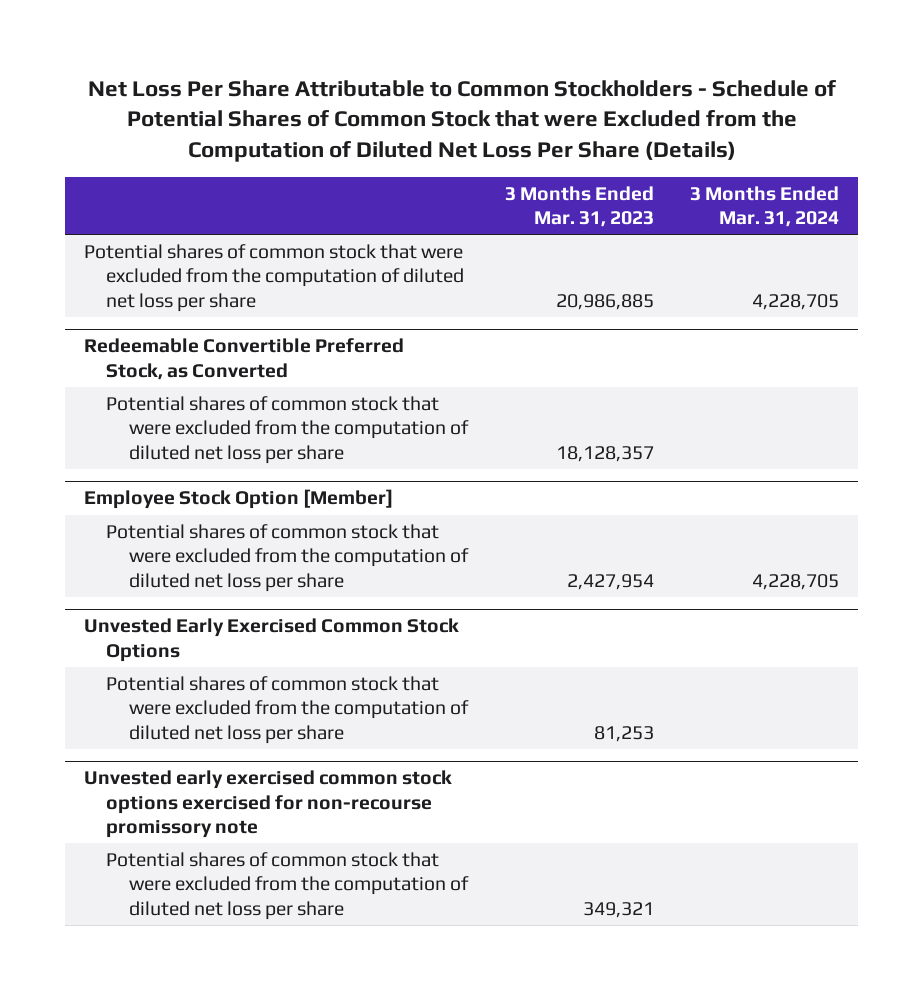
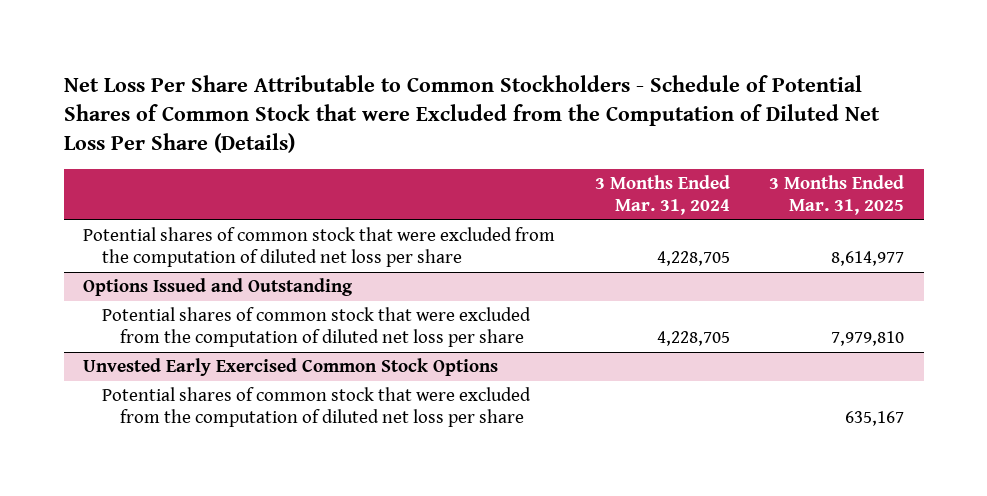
[504,185,654,227] 3 Months Ended Mar. 31, 2023 -> none
none -> [768,175,904,215] 3 Months Ended Mar. 31, 2025
[83,338,404,380] Redeemable Convertible Preferred Stock, as Converted -> none
[106,396,469,464] Potential shares of common stock that were excluded from the computation of diluted net loss per share -> none
[83,489,393,510] Employee Stock Option [Member] -> [83,278,354,297] Options Issued and Outstanding
[83,770,452,838] Unvested early exercised common stock options exercised for non-recourse promissory note -> none
[106,852,469,920] Potential shares of common stock that were excluded from the computation of diluted net loss per share -> none

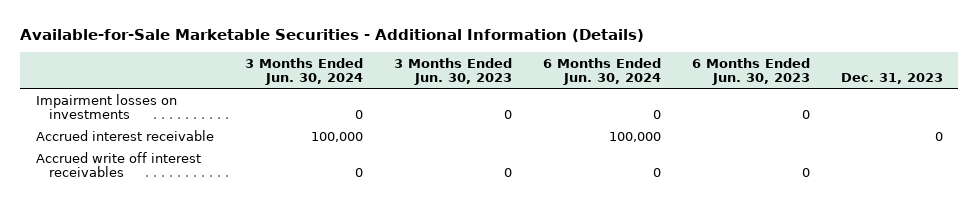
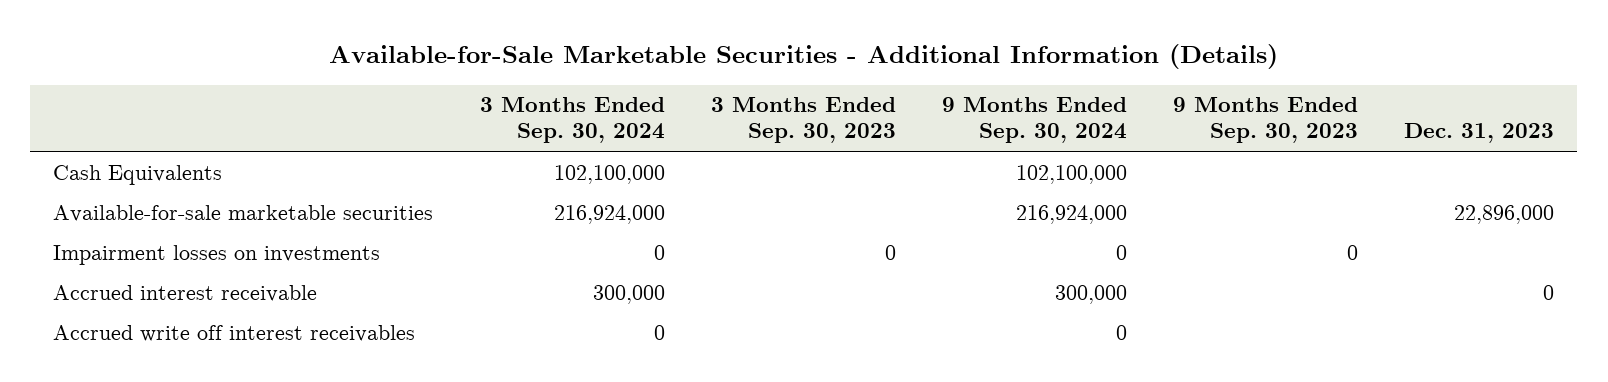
[244,57,363,85] 3 Months Ended Jun. 30, 2024 -> none
[393,57,512,85] 3 Months Ended Jun. 30, 2023 -> none
[542,57,661,85] 6 Months Ended Jun. 30, 2024 -> none
[691,57,810,85] 6 Months Ended Jun. 30, 2023 -> none
none -> [479,97,665,144] 3 Months Ended Sep. 30, 2024
none -> [710,97,896,144] 3 Months Ended Sep. 30, 2023
none -> [941,97,1127,144] 9 Months Ended Sep. 30, 2024
none -> [1173,97,1359,144] 9 Months Ended Sep. 30, 2023
none -> [53,164,223,185] Cash Equivalents
none -> [53,204,434,222] Available-for-sale marketable securities

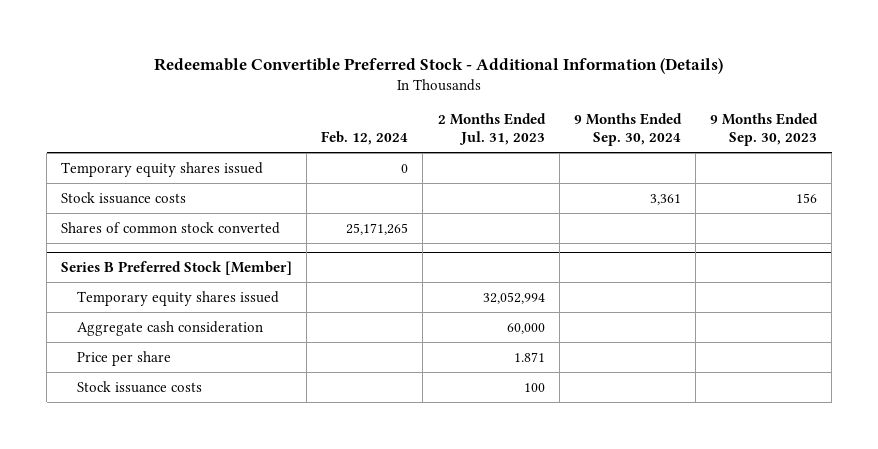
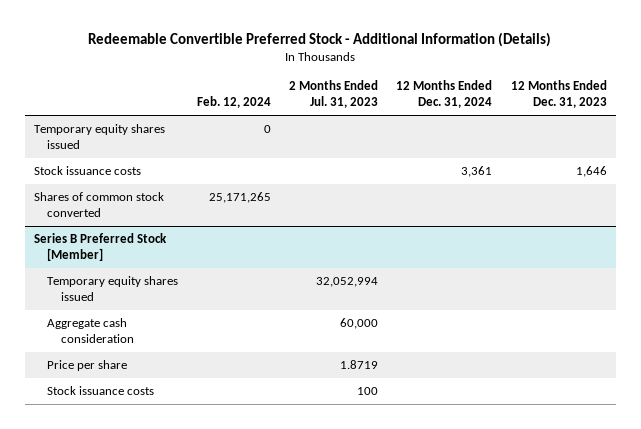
[573,113,682,147] 9 Months Ended Sep. 30, 2024 -> none
[709,113,818,147] 9 Months Ended Sep. 30, 2023 -> none
none -> [396,80,493,109] 12 Months Ended Dec. 31, 2024
none -> [510,80,607,109] 12 Months Ended Dec. 31, 2023
[513,351,545,362] 1.871 -> [340,359,379,369] 1.8719

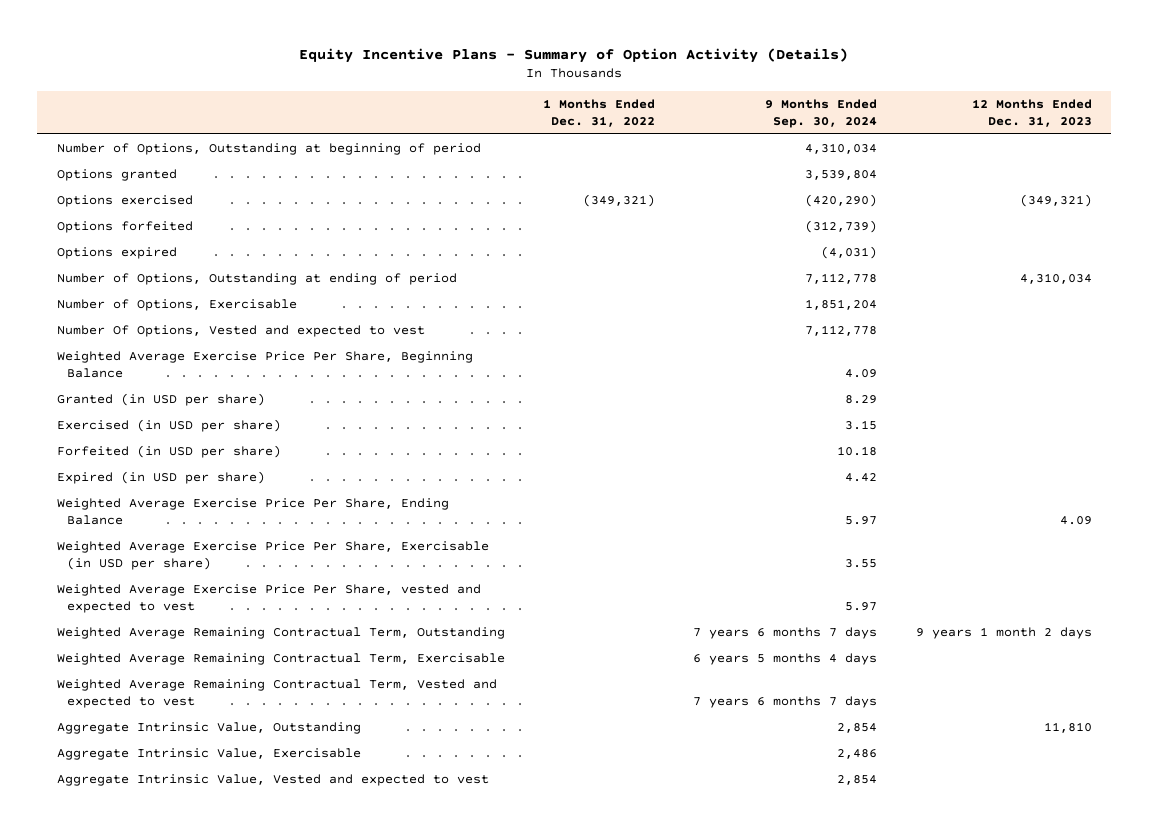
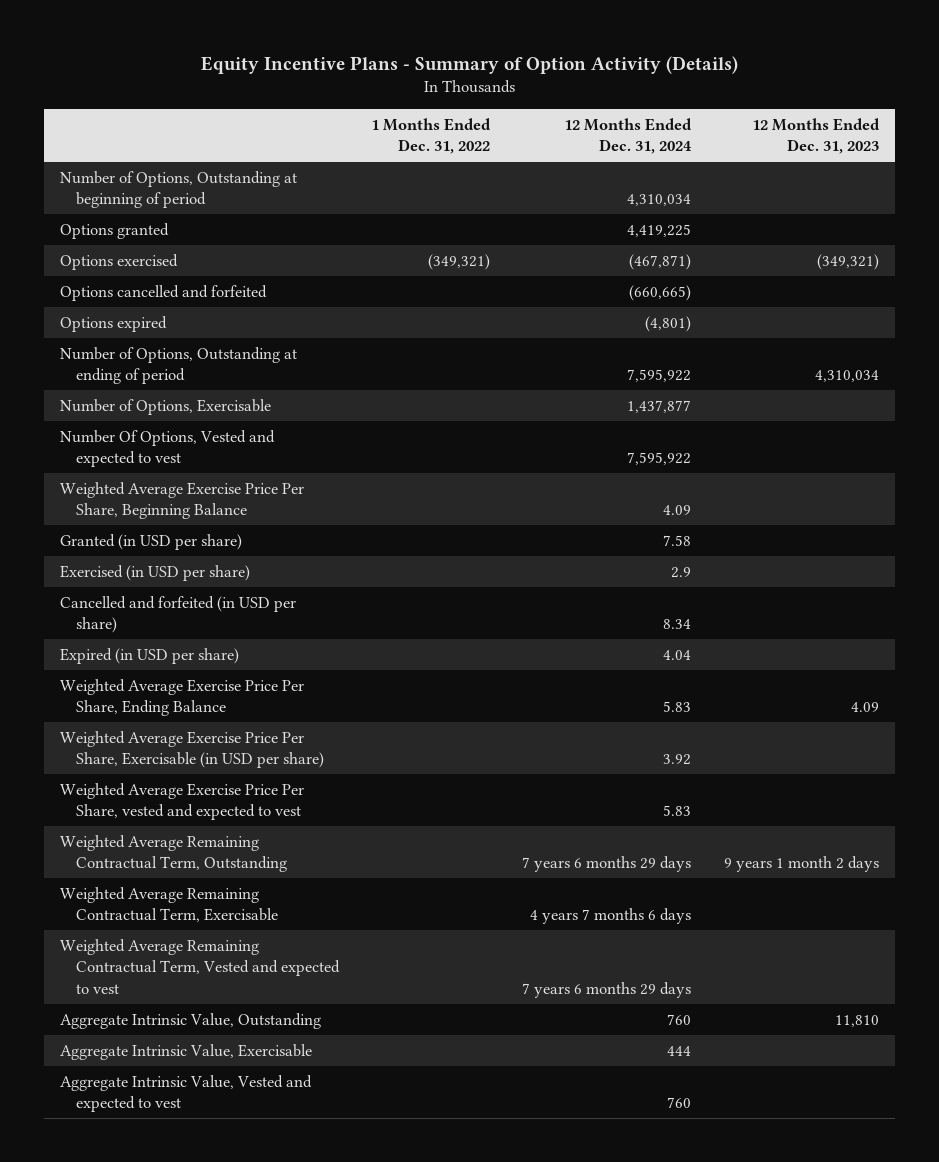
[765,98,878,129] 9 Months Ended Sep. 30, 2024 -> none
none -> [564,117,693,155] 12 Months Ended Dec. 31, 2024
[56,220,193,233] Options forfeited -> [60,284,268,301] Options cancelled and forfeited
[56,444,281,458] Forfeited (in USD per share) -> [60,595,297,634] Cancelled and forfeited (in USD per share)

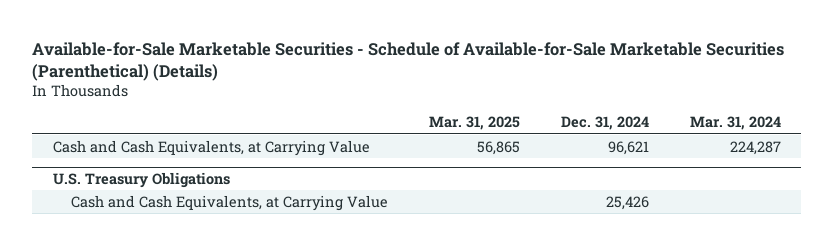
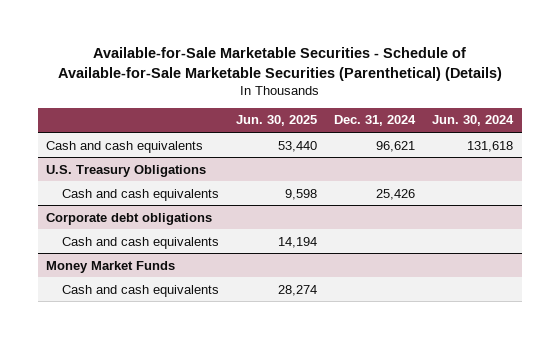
[428,116,520,131] Mar. 31, 2025 -> none
[689,116,781,131] Mar. 31, 2024 -> none
none -> [236,115,318,127] Jun. 30, 2025
none -> [432,115,515,127] Jun. 30, 2024
[52,139,370,156] Cash and Cash Equivalents, at Carrying Value -> [46,140,204,153] Cash and cash equivalents
[71,194,389,211] Cash and Cash Equivalents, at Carrying Value -> [62,188,220,201] Cash and cash equivalents
none -> [46,212,213,225] Corporate debt obligations
none -> [62,236,220,249] Cash and cash equivalents
none -> [46,260,176,273] Money Market Funds
none -> [62,284,220,297] Cash and cash equivalents

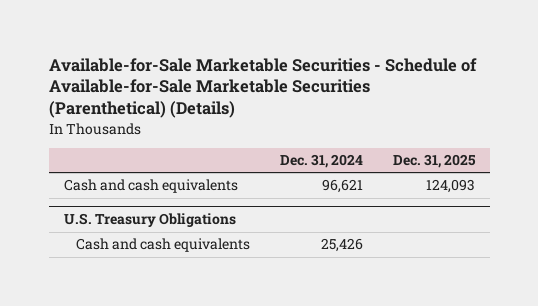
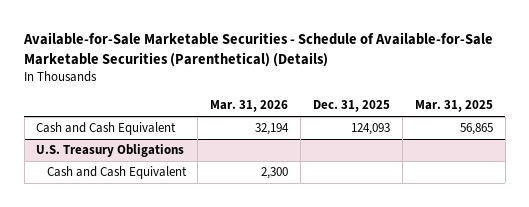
[279,154,363,169] Dec. 31, 2024 -> none
none -> [210,100,289,113] Mar. 31, 2026
none -> [415,100,494,113] Mar. 31, 2025
[63,179,238,194] Cash and cash equivalents -> [36,122,177,136] Cash and Cash Equivalent
[75,238,250,253] Cash and cash equivalents -> [46,166,187,180] Cash and Cash Equivalent

